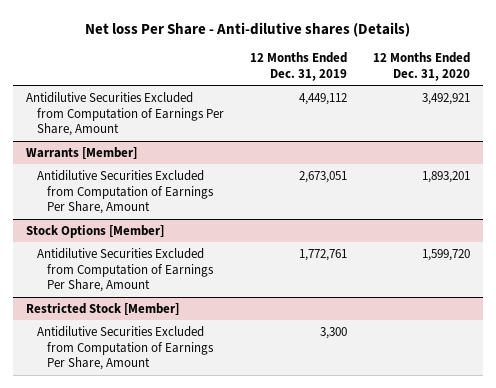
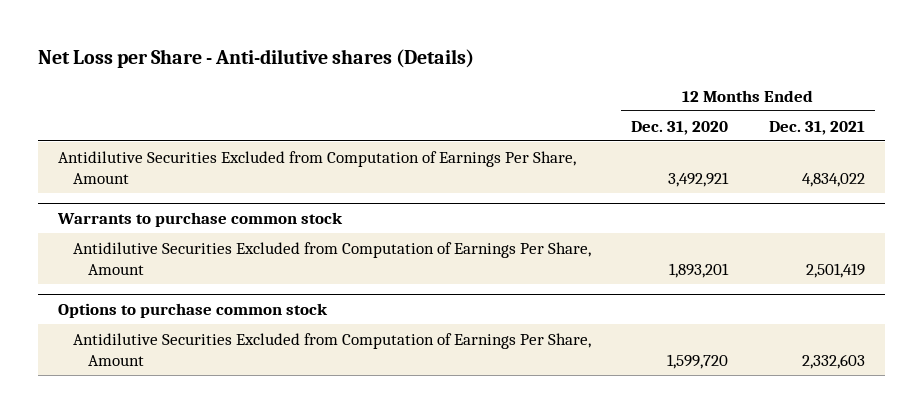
[85,21,411,37] Net loss Per Share - Anti-dilutive shares (Details) -> [37,49,474,69] Net Loss per Share - Anti-dilutive shares (Details)
[249,52,347,82] 12 Months Ended Dec. 31, 2019 -> none
none -> [768,120,865,135] Dec. 31, 2021
[26,146,138,159] Warrants [Member] -> [56,212,343,228] Warrants to purchase common stock
[26,224,165,238] Stock Options [Member] -> [57,303,328,319] Options to purchase common stock
[26,302,180,315] Restricted Stock [Member] -> none
[36,325,215,371] Antidilutive Securities Excluded from Computation of Earnings Per Share, Amount -> none

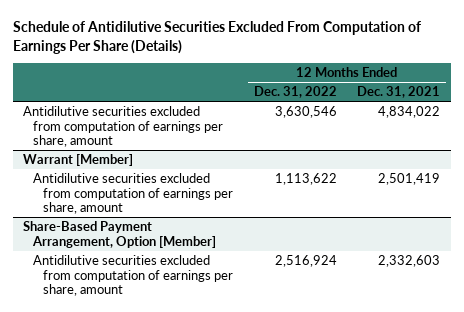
[37,49,474,69] Net Loss per Share - Anti-dilutive shares (Details) -> [12,20,421,54] Schedule of Antidilutive Securities Excluded From Computation of Earnings Per Share (Details)
[631,120,729,135] Dec. 31, 2020 -> none
none -> [253,85,337,98] Dec. 31, 2022
[57,150,576,184] Antidilutive Securities Excluded from Computation of Earnings Per Share, Amount -> [23,105,223,148] Antidilutive securities excluded from computation of earnings per share, amount
[56,212,343,228] Warrants to purchase common stock -> [23,153,134,166] Warrant [Member]
[72,241,591,275] Antidilutive Securities Excluded from Computation of Earnings Per Share, Amount -> [32,172,233,215] Antidilutive securities excluded from computation of earnings per share, amount
[57,303,328,319] Options to purchase common stock -> [23,220,216,248] Share-Based Payment Arrangement, Option [Member]
[72,332,591,366] Antidilutive Securities Excluded from Computation of Earnings Per Share, Amount -> [32,254,233,297] Antidilutive securities excluded from computation of earnings per share, amount

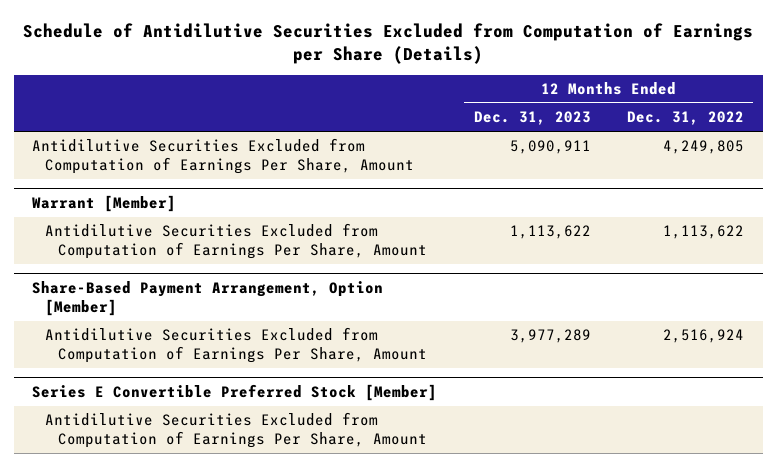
[12,20,421,54] Schedule of Antidilutive Securities Excluded From Computation of Earnings Per Share (Details) -> [23,22,754,64] Schedule of Antidilutive Securities Excluded from Computation of Earnings per Share (Details)
[357,85,441,98] Dec. 31, 2021 -> none
none -> [473,111,591,126] Dec. 31, 2023
[23,105,223,148] Antidilutive securities excluded from computation of earnings per share, amount -> [32,138,415,175] Antidilutive Securities Excluded from Computation of Earnings Per Share, Amount
[274,105,337,118] 3,630,546 -> [663,140,745,155] 4,249,805
[32,172,233,215] Antidilutive securities excluded from computation of earnings per share, amount -> [45,223,428,260] Antidilutive Securities Excluded from Computation of Earnings Per Share, Amount
[32,254,233,297] Antidilutive securities excluded from computation of earnings per share, amount -> [45,327,428,364] Antidilutive Securities Excluded from Computation of Earnings Per Share, Amount
none -> [32,383,438,401] Series E Convertible Preferred Stock [Member]
none -> [45,412,428,449] Antidilutive Securities Excluded from Computation of Earnings Per Share, Amount

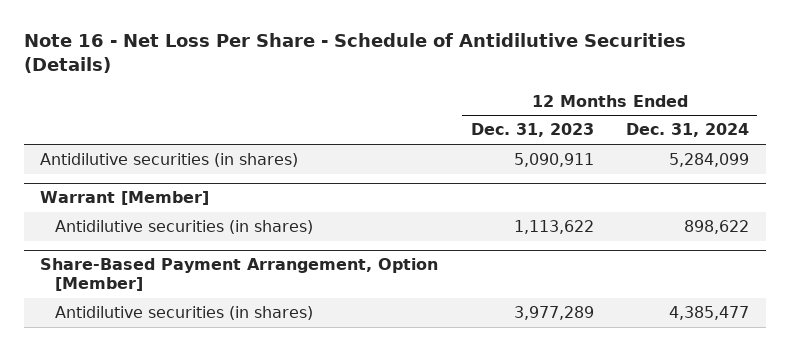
[23,22,754,64] Schedule of Antidilutive Securities Excluded from Computation of Earnings per Share (Details) -> [23,33,686,74] Note 16 - Net Loss Per Share - Schedule of Antidilutive Securities (Details)
[627,111,745,126] Dec. 31, 2022 -> none
none -> [626,123,750,138] Dec. 31, 2024
[32,138,415,175] Antidilutive Securities Excluded from Computation of Earnings Per Share, Amount -> [39,152,298,167] Antidilutive securities (in shares)
[45,223,428,260] Antidilutive Securities Excluded from Computation of Earnings Per Share, Amount -> [54,219,313,234] Antidilutive securities (in shares)
[32,383,438,401] Series E Convertible Preferred Stock [Member] -> none
[45,412,428,449] Antidilutive Securities Excluded from Computation of Earnings Per Share, Amount -> none
[45,327,428,364] Antidilutive Securities Excluded from Computation of Earnings Per Share, Amount -> [54,305,313,320] Antidilutive securities (in shares)

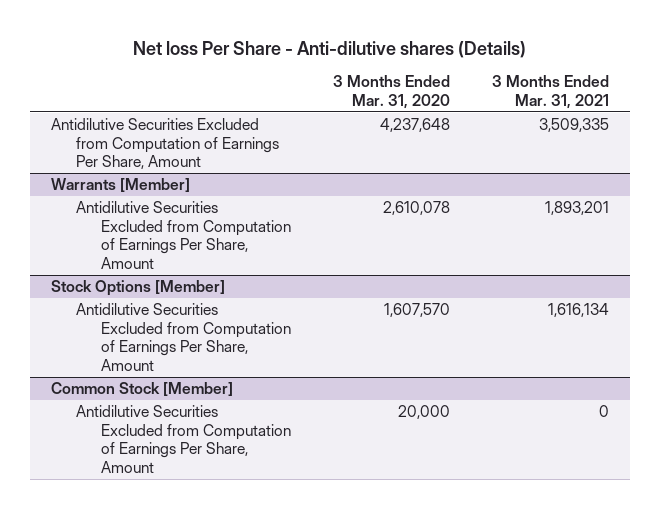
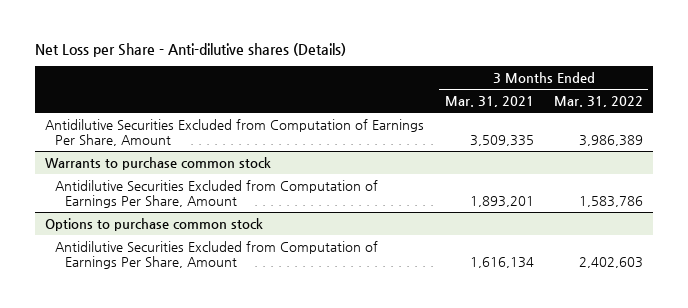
[133,40,527,58] Net loss Per Share - Anti-dilutive shares (Details) -> [34,42,346,57] Net Loss per Share - Anti-dilutive shares (Details)
[333,75,451,110] 3 Months Ended Mar. 31, 2020 -> none
none -> [554,96,644,108] Mar. 31, 2022
[51,178,191,193] Warrants [Member] -> [45,156,272,170] Warrants to purchase common stock
[51,280,226,297] Stock Options [Member] -> [45,217,264,231] Options to purchase common stock
[51,382,234,397] Common Stock [Member] -> none
[76,405,292,474] Antidilutive Securities Excluded from Computation of Earnings Per Share, Amount -> none

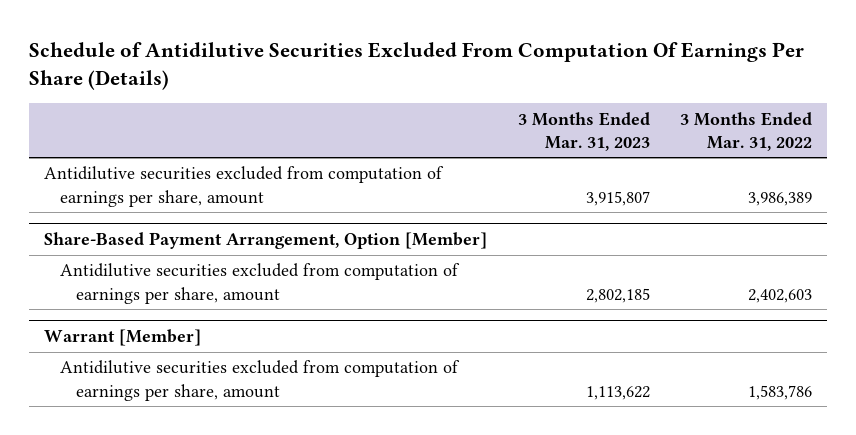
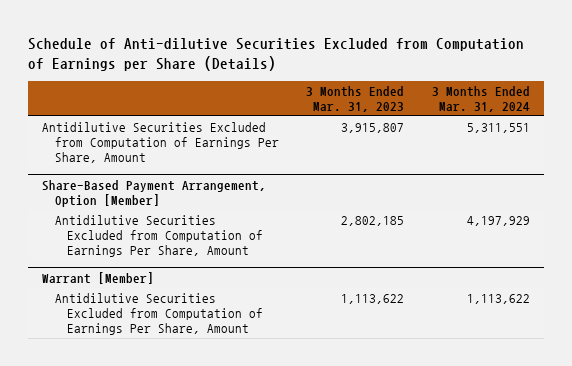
[28,42,804,91] Schedule of Antidilutive Securities Excluded From Computation Of Earnings Per Share (Details) -> [28,38,525,72] Schedule of Anti-dilutive Securities Excluded from Computation of Earnings per Share (Details)
[680,111,813,151] 3 Months Ended Mar. 31, 2022 -> none
none -> [431,86,530,113] 3 Months Ended Mar. 31, 2024
[44,166,445,207] Antidilutive securities excluded from computation of earnings per share, amount -> [41,122,279,164] Antidilutive Securities Excluded from Computation of Earnings Per Share, Amount
[60,263,461,304] Antidilutive securities excluded from computation of earnings per share, amount -> [54,215,264,258] Antidilutive Securities Excluded from Computation of Earnings Per Share, Amount
[60,360,461,401] Antidilutive securities excluded from computation of earnings per share, amount -> [54,293,264,336] Antidilutive Securities Excluded from Computation of Earnings Per Share, Amount

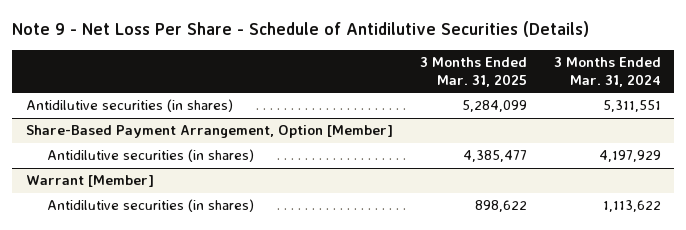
[28,38,525,72] Schedule of Anti-dilutive Securities Excluded from Computation of Earnings per Share (Details) -> [12,21,590,38] Note 9 - Net Loss Per Share - Schedule of Antidilutive Securities (Details)
[306,86,405,113] 3 Months Ended Mar. 31, 2023 -> none
none -> [419,57,527,87] 3 Months Ended Mar. 31, 2025
[41,122,279,164] Antidilutive Securities Excluded from Computation of Earnings Per Share, Amount -> [25,99,233,113] Antidilutive securities (in shares)
[54,215,264,258] Antidilutive Securities Excluded from Computation of Earnings Per Share, Amount -> [47,149,255,163] Antidilutive securities (in shares)
[54,293,264,336] Antidilutive Securities Excluded from Computation of Earnings Per Share, Amount -> [47,199,255,213] Antidilutive securities (in shares)

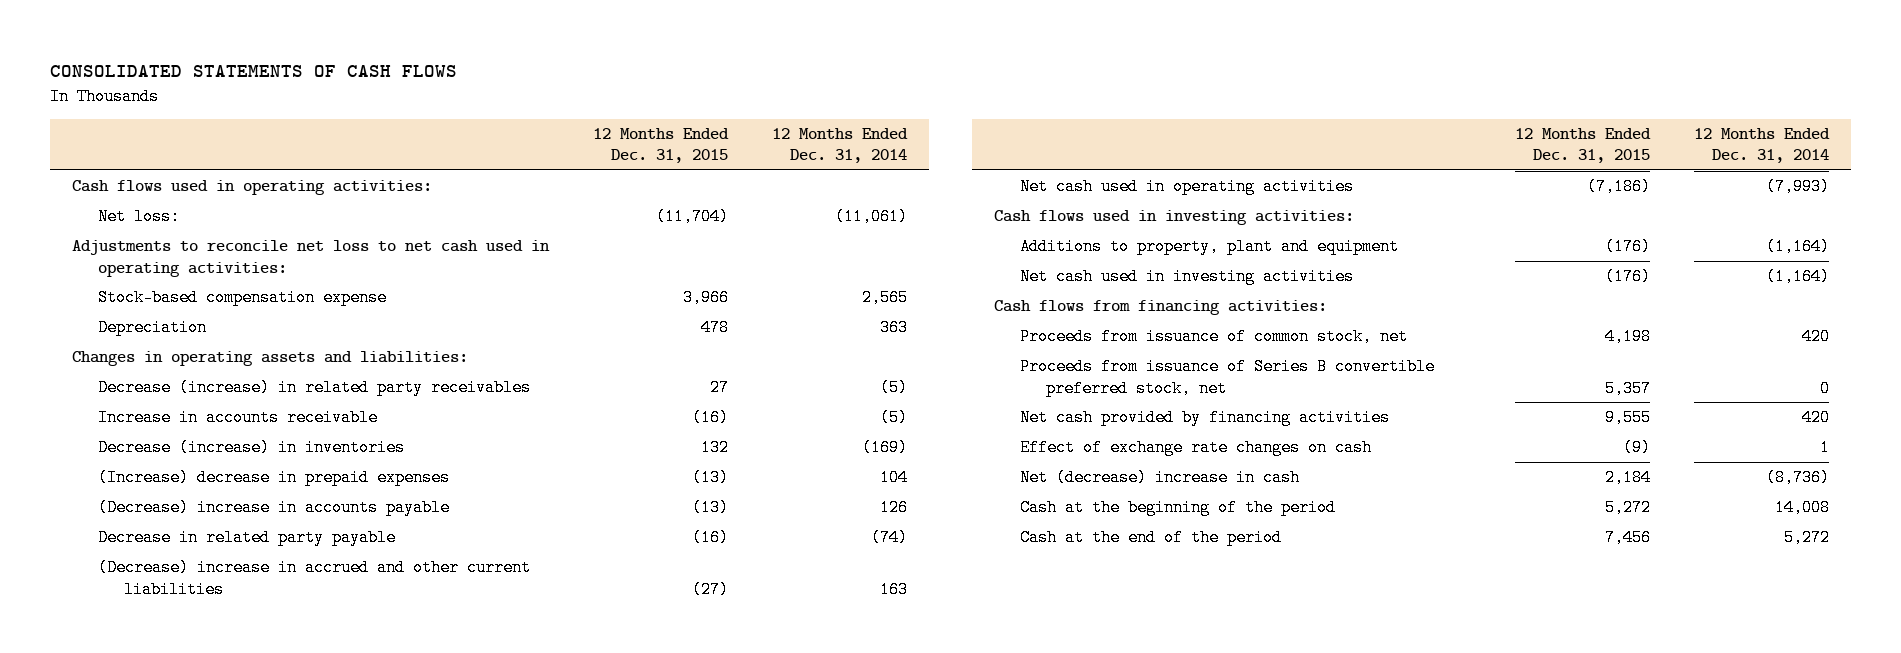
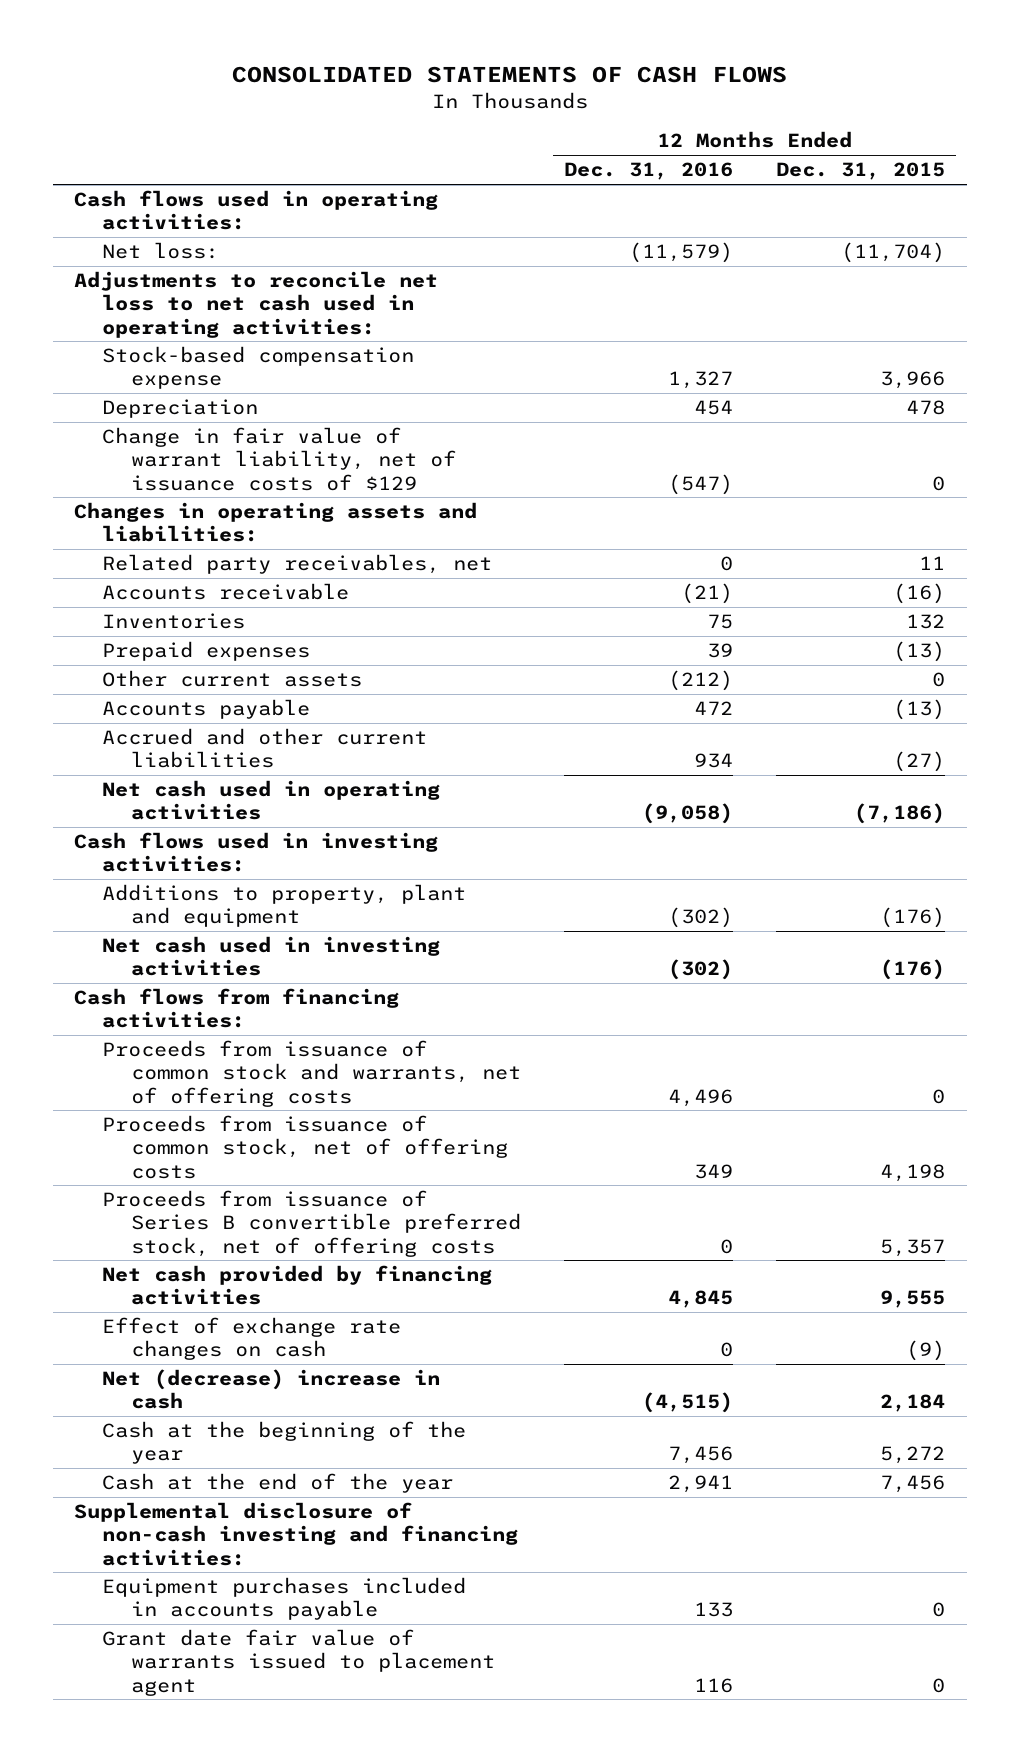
[771,127,908,164] 12 Months Ended Dec. 31, 2014 -> none
none -> [563,162,733,181] Dec. 31, 2016
none -> [102,427,456,491] Change in fair value of warrant liability, net of issuance costs of $129
[98,529,397,547] Decrease in related party payable -> none
[98,379,532,397] Decrease (increase) in related party receivables -> [102,554,493,575] Related party receivables, net
[709,379,729,397] 27 -> [919,556,946,571] 11
[98,409,379,427] Increase in accounts receivable -> [102,583,350,601] Accounts receivable
[98,439,406,457] Decrease (increase) in inventories -> [102,613,246,630] Inventories
[98,469,451,487] (Increase) decrease in prepaid expenses -> [102,641,311,662] Prepaid expenses
none -> [102,670,363,688] Other current assets
[98,499,451,517] (Decrease) increase in accounts payable -> [102,699,311,720] Accounts payable
[98,559,532,598] (Decrease) increase in accrued and other current liabilities -> [102,728,428,769] Accrued and other current liabilities
none -> [102,1040,521,1107] Proceeds from issuance of common stock and warrants, net of offering costs
[1020,328,1409,346] Proceeds from issuance of common stock, net -> [102,1115,508,1179] Proceeds from issuance of common stock, net of offering costs
[1020,358,1436,397] Proceeds from issuance of Series B convertible preferred stock, net -> [102,1190,521,1257] Proceeds from issuance of Series B convertible preferred stock, net of offering costs
[1020,499,1337,517] Cash at the beginning of the period -> [102,1421,467,1465] Cash at the beginning of the year
[1020,529,1283,547] Cash at the end of the period -> [102,1473,454,1494] Cash at the end of the year
none -> [74,1502,519,1566] Supplemental disclosure of non-cash investing and financing activities:
none -> [102,1577,467,1621] Equipment purchases included in accounts payable
none -> [102,1629,495,1696] Grant date fair value of warrants issued to placement agent

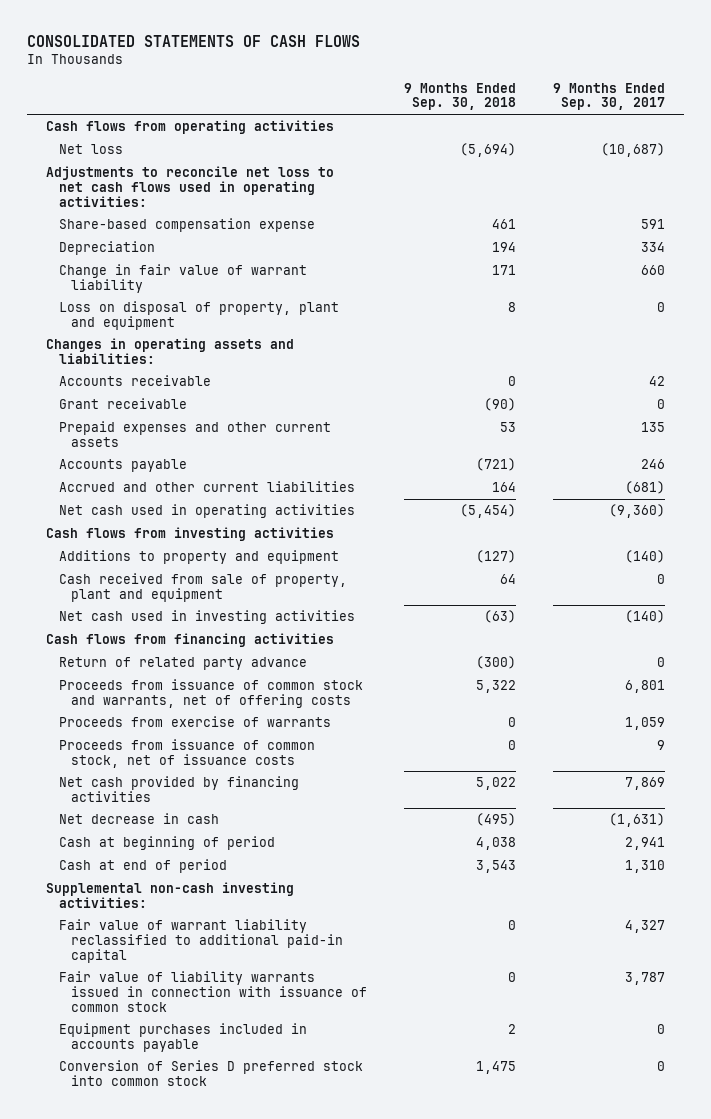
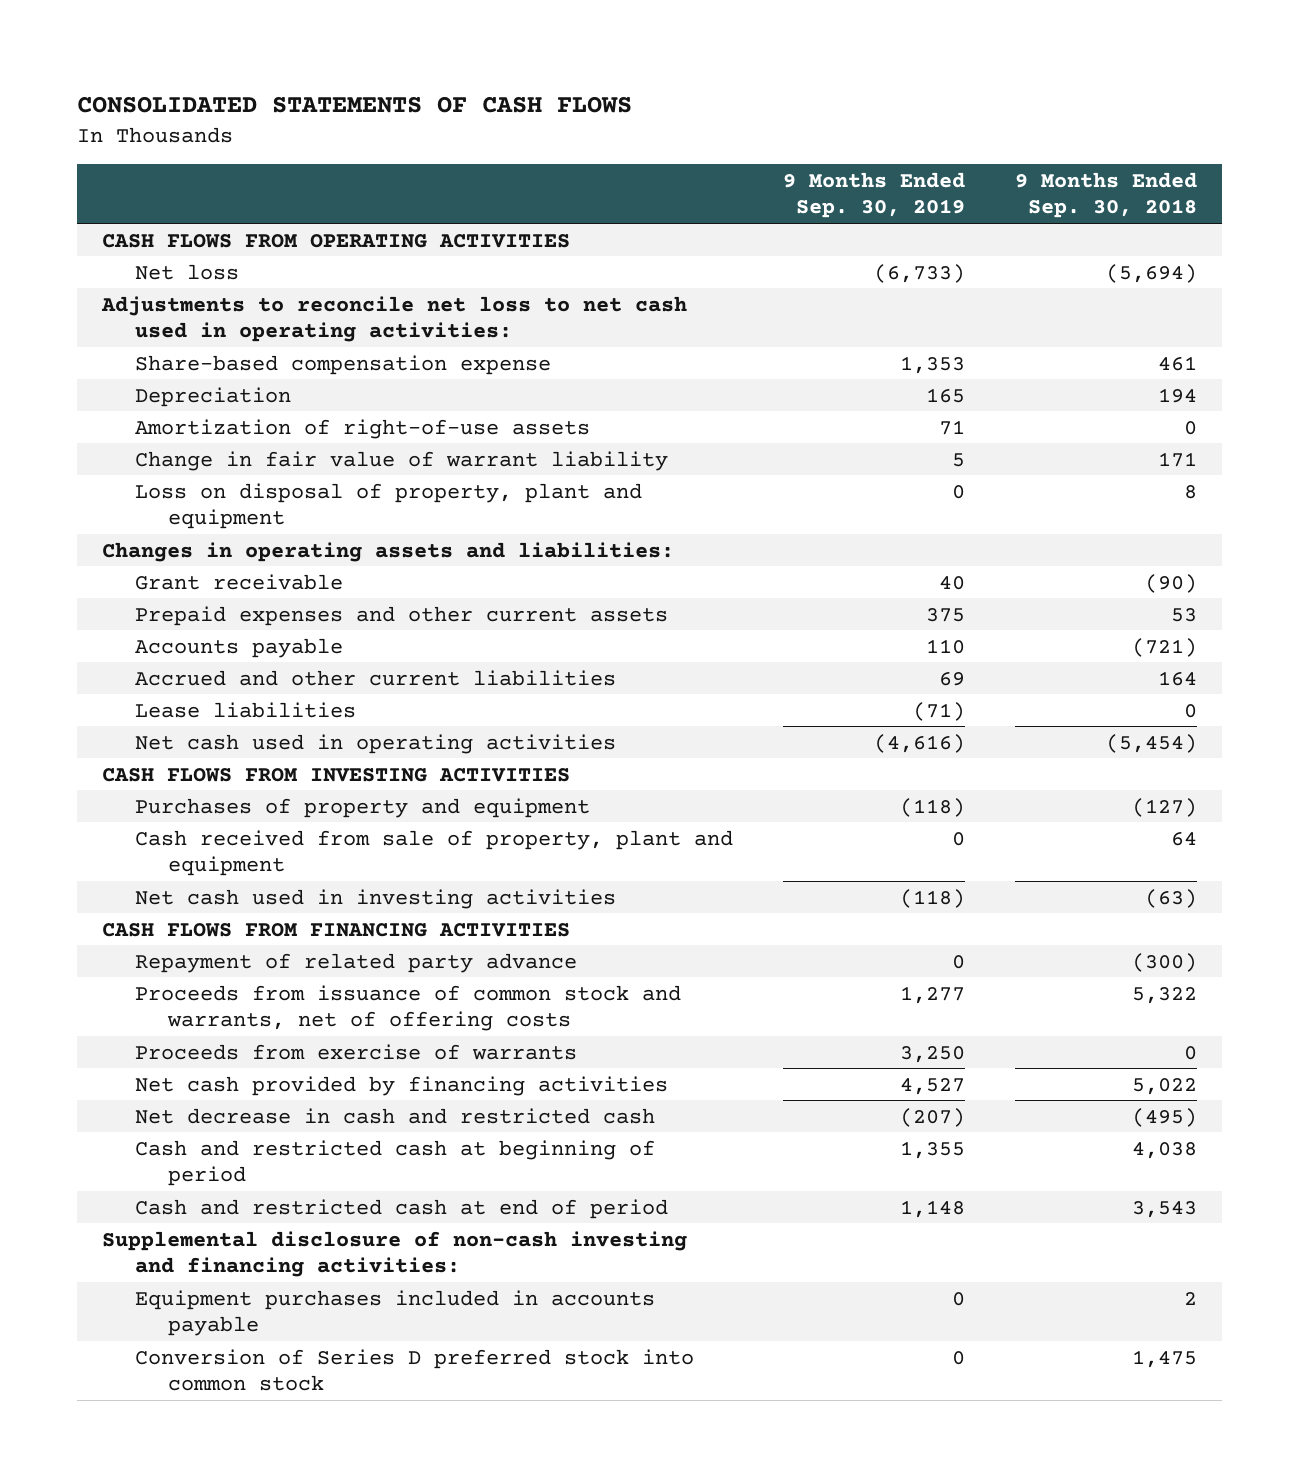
[553,82,666,111] 9 Months Ended Sep. 30, 2017 -> none
none -> [783,171,966,219] 9 Months Ended Sep. 30, 2019
[45,119,334,134] Cash flows from operating activities -> [102,233,571,248] CASH FLOWS FROM OPERATING ACTIVITIES
[45,165,334,207] Adjustments to reconcile net loss to net cash flows used in operating activities: -> [101,295,688,343] Adjustments to reconcile net loss to net cash used in operating activities:
none -> [135,418,591,439] Amortization of right-of-use assets
[58,374,211,386] Accounts receivable -> none
none -> [135,701,357,718] Lease liabilities
[45,526,334,541] Cash flows from investing activities -> [102,767,571,782] CASH FLOWS FROM INVESTING ACTIVITIES
[58,549,339,564] Additions to property and equipment -> [135,797,591,818] Purchases of property and equipment
[45,632,334,647] Cash flows from financing activities -> [102,922,571,937] CASH FLOWS FROM FINANCING ACTIVITIES
[58,656,307,670] Return of related party advance -> [135,952,578,973] Repayment of related party advance
[58,738,315,768] Proceeds from issuance of common stock, net of issuance costs -> none
[58,918,344,963] Fair value of warrant liability reclassified to additional paid-in capital -> none
[58,970,368,1012] Fair value of liability warrants issued in connection with issuance of common stock -> none
[58,812,219,824] Net decrease in cash -> [135,1107,656,1124] Net decrease in cash and restricted cash
[58,835,275,850] Cash at beginning of period -> [135,1139,656,1187] Cash and restricted cash at beginning of period
[58,858,227,873] Cash at end of period -> [135,1198,669,1219] Cash and restricted cash at end of period
[45,881,294,908] Supplemental non-cash investing activities: -> [102,1230,688,1278] Supplemental disclosure of non-cash investing and financing activities:

